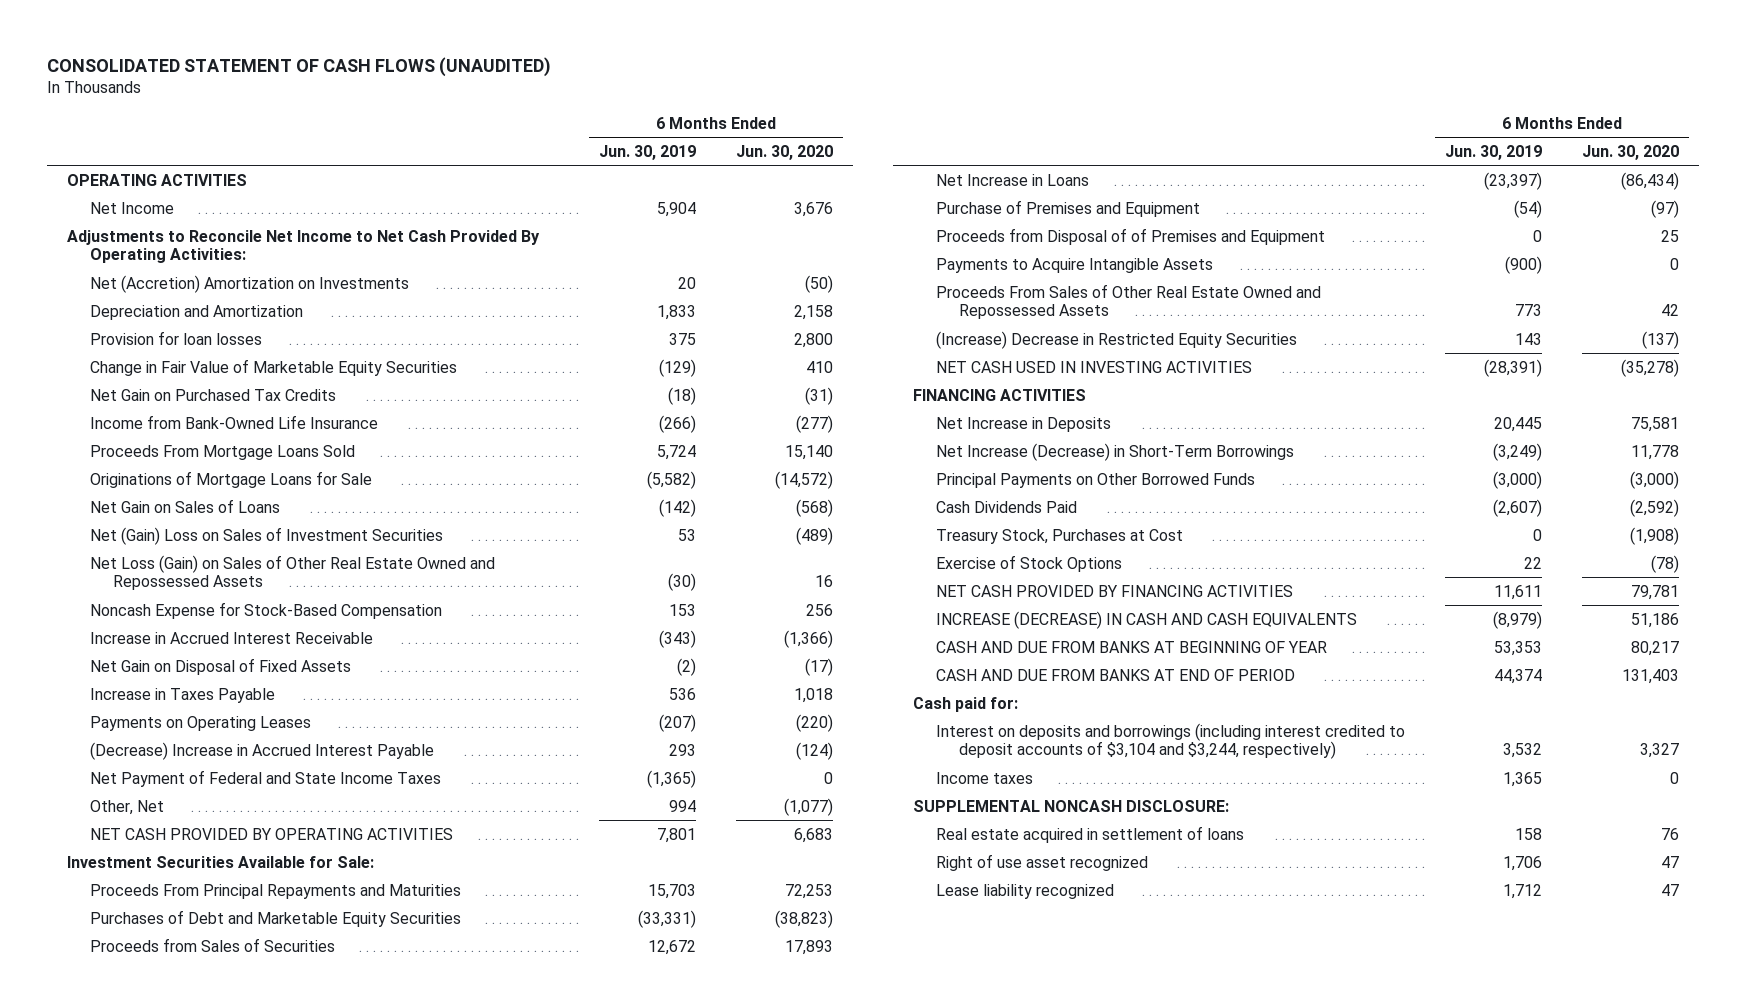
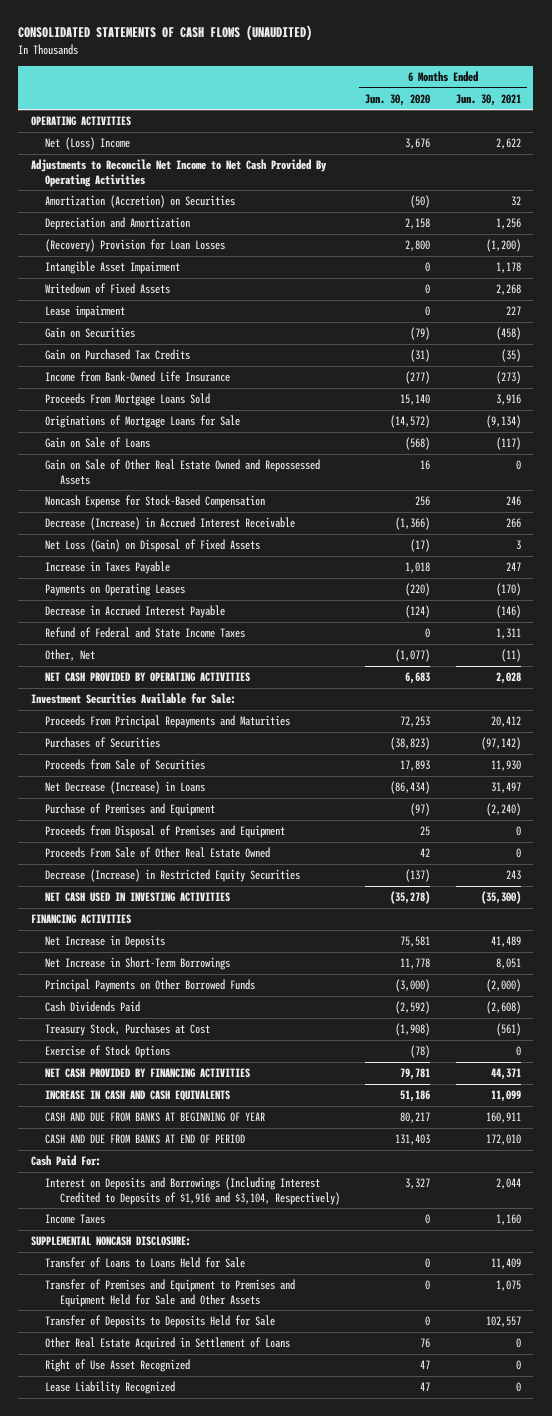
[47,56,552,77] CONSOLIDATED STATEMENT OF CASH FLOWS (UNAUDITED) -> [18,25,313,42] CONSOLIDATED STATEMENTS OF CASH FLOWS (UNAUDITED)
[599,144,697,160] Jun. 30, 2019 -> none
none -> [455,93,521,106] Jun. 30, 2021
[90,201,175,214] Net Income -> [45,137,131,151] Net (Loss) Income
[67,229,541,264] Αdjustmеnts to Rеconcilе Net Income to Net Cash Provided By Operating Activities: -> [30,159,327,187] Adjustments to Reconcile Net Income to Net Cash Provided By Operating Activities
[90,274,410,293] Net (Accretion) Amortization on Investments -> [45,195,236,209] Amortization (Accretion) on Securities
[90,358,458,376] Change in Fair Value of Marketable Equity Securities -> none
[90,330,263,345] Provision for loan losses -> [45,239,226,253] (Recovery) Provision for Loan Losses
none -> [45,261,181,275] Intangible Asset Impairment
none -> [45,283,171,295] Writedown of Fixed Assets
none -> [45,305,126,319] Lease impairment
none -> [45,327,136,339] Gain on Securities
[90,388,337,401] Net Gain on Purchased Tax Credits -> [45,349,191,361] Gain on Purchased Tax Credits
[90,526,444,545] Net (Gain) Loss on Sales of Investment Securities -> none
[90,498,281,513] Net Gain on Sales of Loans -> [45,437,151,449] Gain on Sale of Loans
[90,554,496,591] Net Loss (Gain) on Sales of Other Real Estate Owned and Repossessed Assets -> [45,459,321,485] Gain on Sale of Other Real Estate Owned and Repossessed Assets
[90,631,374,644] Increase in Accrued Interest Receivable -> [45,517,296,531] Decrease (Increase) in Accrued Interest Receivable
[90,657,352,675] Net Gain on Disposal of Fixed Assets -> [45,539,261,553] Net Loss (Gain) on Disposal of Fixed Assets
[90,741,435,760] (Decrease) Increase in Accrued Interest Payable -> [45,605,226,619] Decrease in Accrued Interest Payable
[90,769,442,787] Net Payment of Federal and State Income Taxes -> [45,627,246,639] Refund of Federal and State Income Taxes
[90,909,462,927] Purchases of Debt and Marketable Equity Securities -> [45,737,161,749] Purchases of Securities
[90,937,336,952] Proceeds from Sales of Securities -> [45,759,206,771] Proceeds from Sale of Securities
[935,173,1089,186] Net Increase in Loans -> [45,781,206,795] Net Decrease (Increase) in Loans
[935,257,1213,273] Payments to Acquire Intangible Assets -> none
[935,227,1325,245] Proceeds from Disposal of of Premises and Equipment -> [45,825,286,839] Proceeds from Disposal of Premises and Equipment
[935,283,1321,320] Proceeds From Sales of Other Real Estate Owned and Repossessed Assets -> [45,847,271,859] Proceeds From Sale of Other Real Estate Owned
[935,330,1297,349] (Increase) Decrease in Restricted Equity Securities -> [45,869,301,883] Decrease (Increase) in Restricted Equity Securities
[935,442,1294,461] Net Increase (Decrease) in Short-Term Borrowings -> [45,957,231,971] Net Increase in Short-Term Borrowings
[935,610,1357,629] INCREASE (DECREASE) IN CASH AND CASH EQUIVALENTS -> [45,1090,231,1102] INCREASE IN CASH AND CASH EQUIVALENTS
[912,696,1018,712] Cash paid for: -> [30,1155,101,1167] Cash Paid For:
[935,722,1405,760] Interest on deposits and borrowings (including interest credited to deposit accounts of $3,104 and $3,244, respectively) -> [45,1177,340,1205] Interest on Deposits and Borrowings (Including Interest Credited to Deposits of $1,916 and $3,104, Respectively)
[935,771,1033,784] Income taxes -> [45,1214,106,1225] Income Taxes
none -> [45,1257,246,1269] Transfer of Loans to Loans Held for Sale
none -> [45,1279,296,1307] Transfer of Premises and Equipment to Premises and Equipment Held for Sale and Other Assets
none -> [45,1315,276,1329] Transfer of Deposits to Deposits Held for Sale
[935,825,1244,843] Real estate acquired in settlement of loans -> [45,1337,291,1351] Other Real Estate Acquired in Settlement of Loans
[935,853,1148,871] Right of use asset recognized -> [45,1359,191,1373] Right of Use Asset Recognized
[935,883,1114,899] Lease liability recognized -> [45,1381,176,1395] Lease Liability Recognized

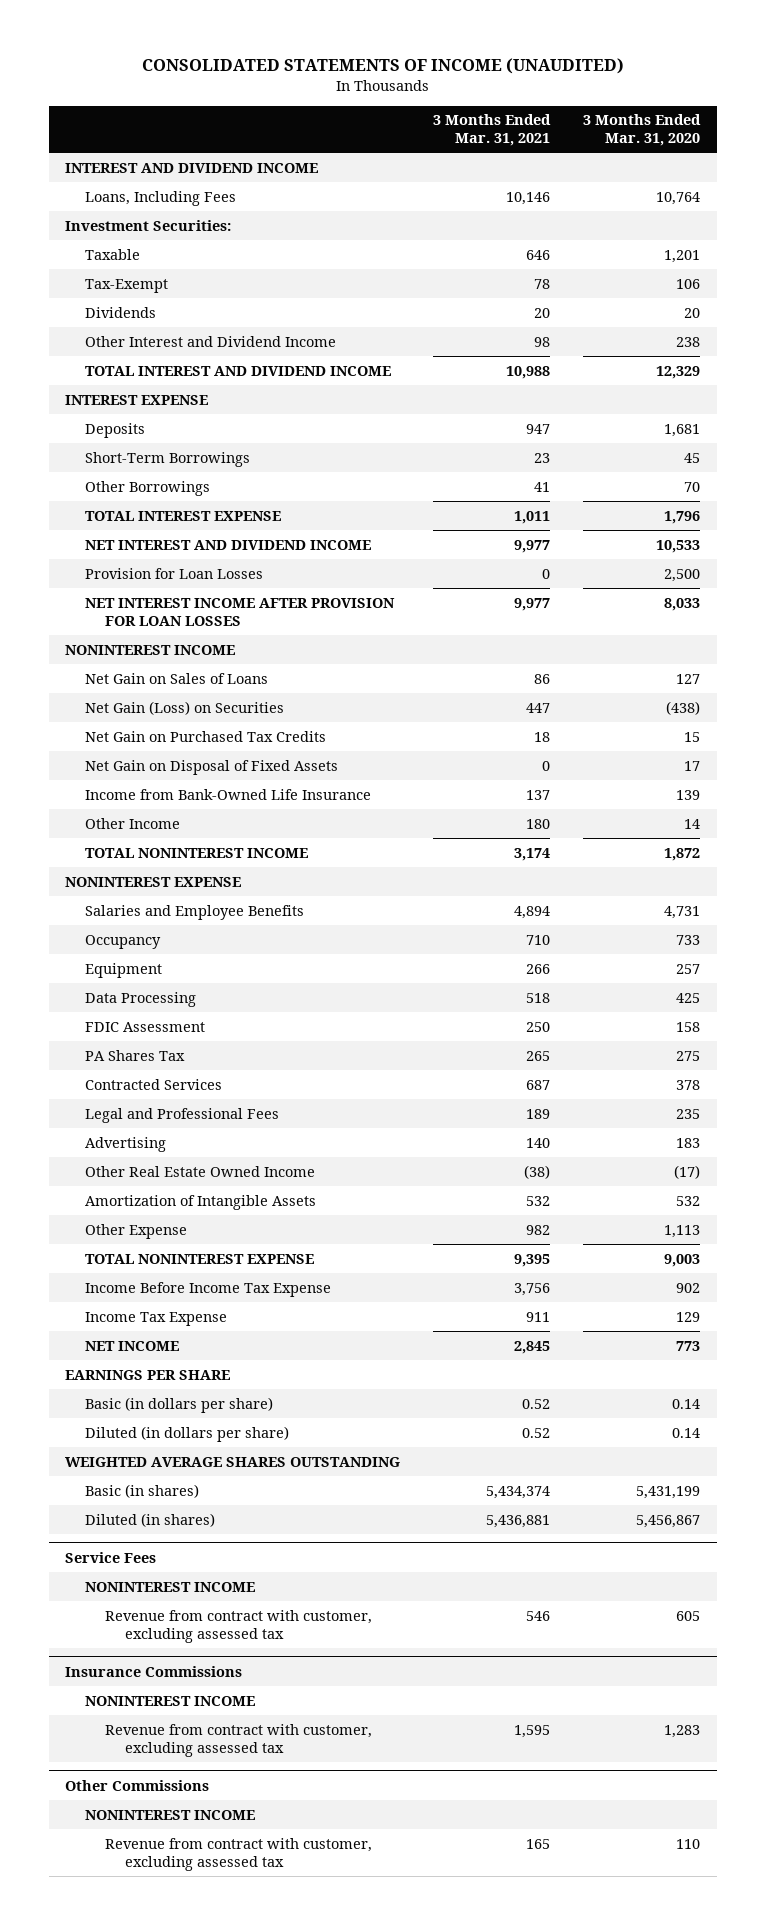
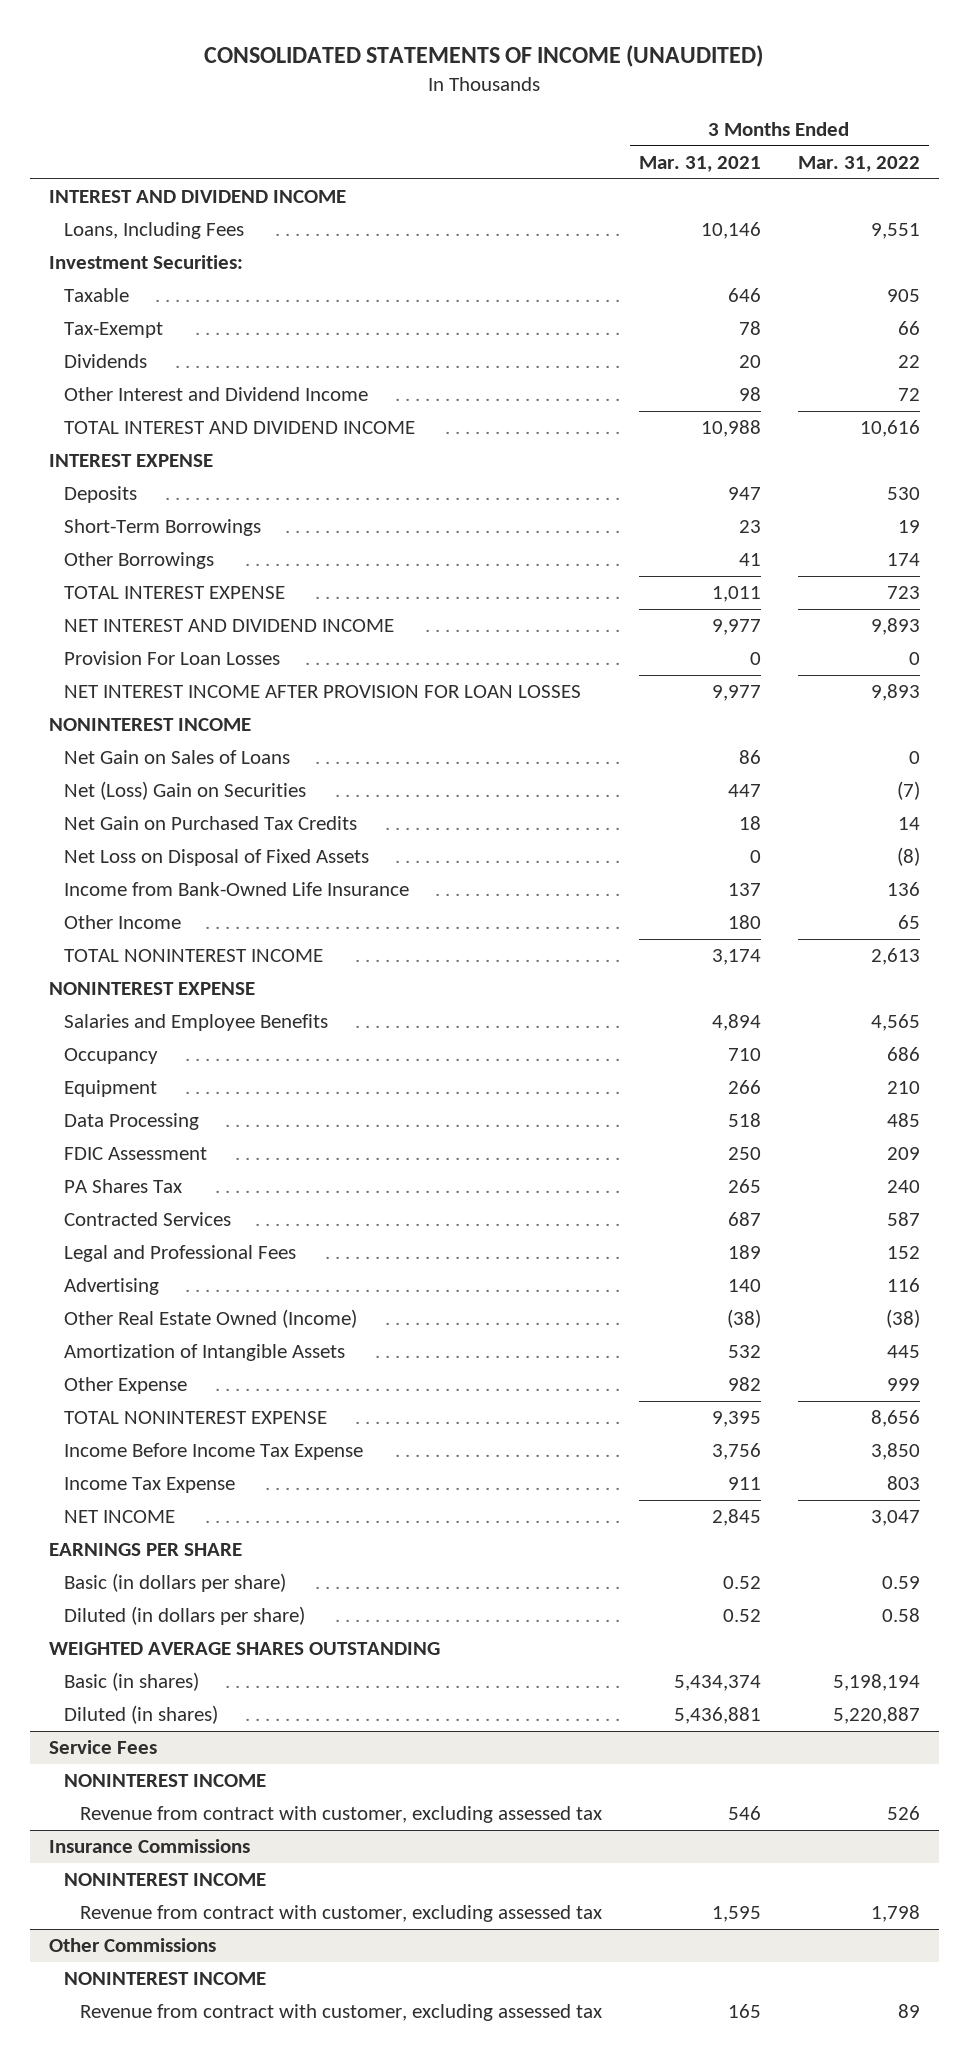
[583,114,702,147] 3 Months Ended Mar. 31, 2020 -> none
none -> [797,156,920,173] Mar. 31, 2022
[85,567,264,579] Provision for Loan Losses -> [64,651,281,666] Provision For Loan Losses
[85,700,285,715] Net Gain (Loss) on Securities -> [64,781,307,801] Net (Loss) Gain on Securities
[85,759,339,775] Net Gain on Disposal of Fixed Assets -> [64,849,370,867] Net Loss on Disposal of Fixed Assets
[85,1165,316,1177] Other Real Estate Owned Income -> [64,1309,358,1329] Other Real Estate Owned (Income)

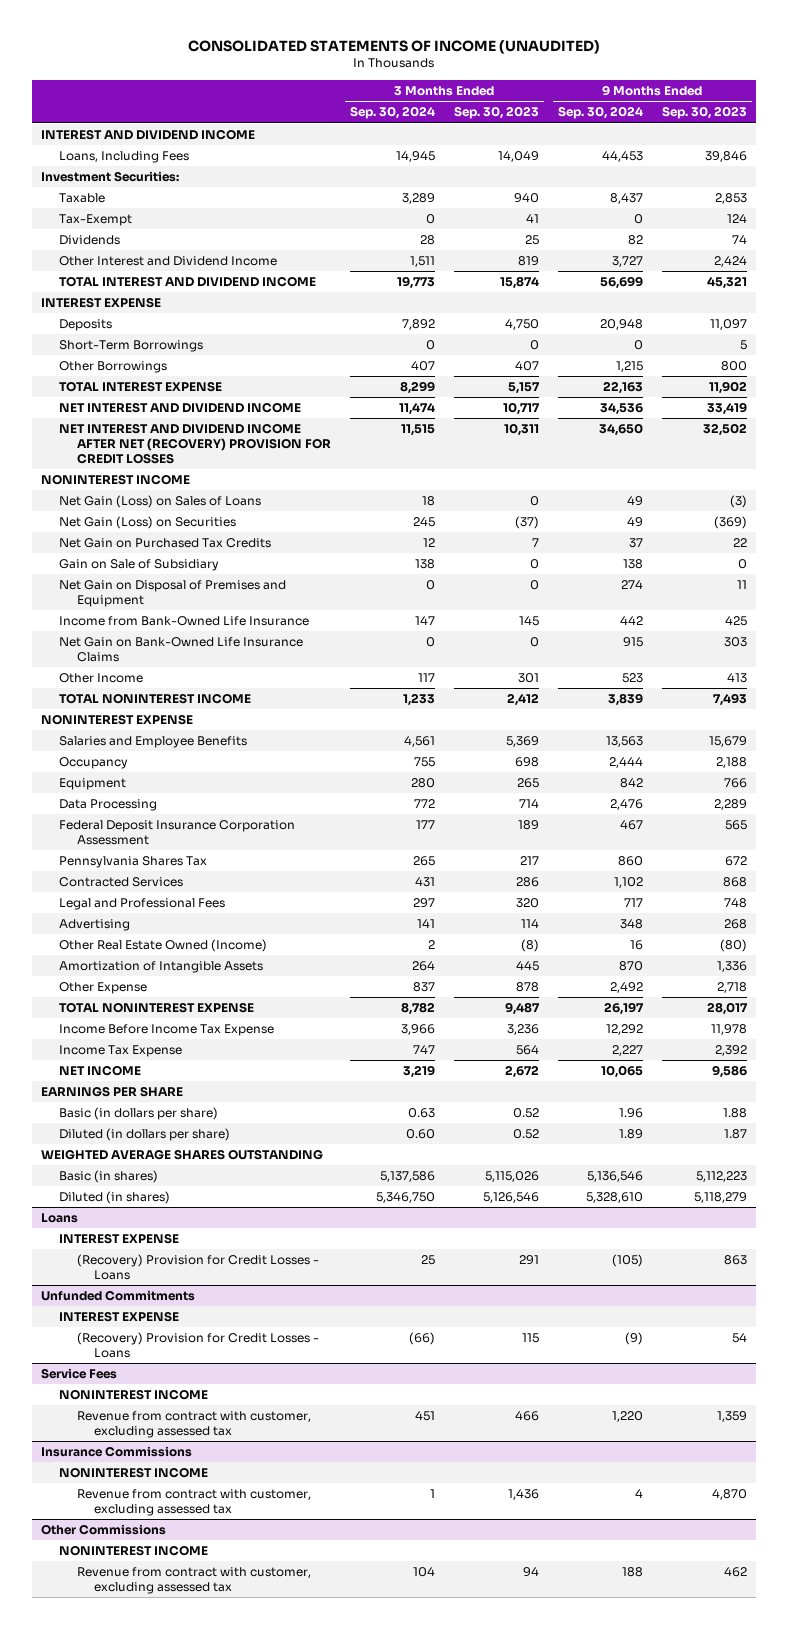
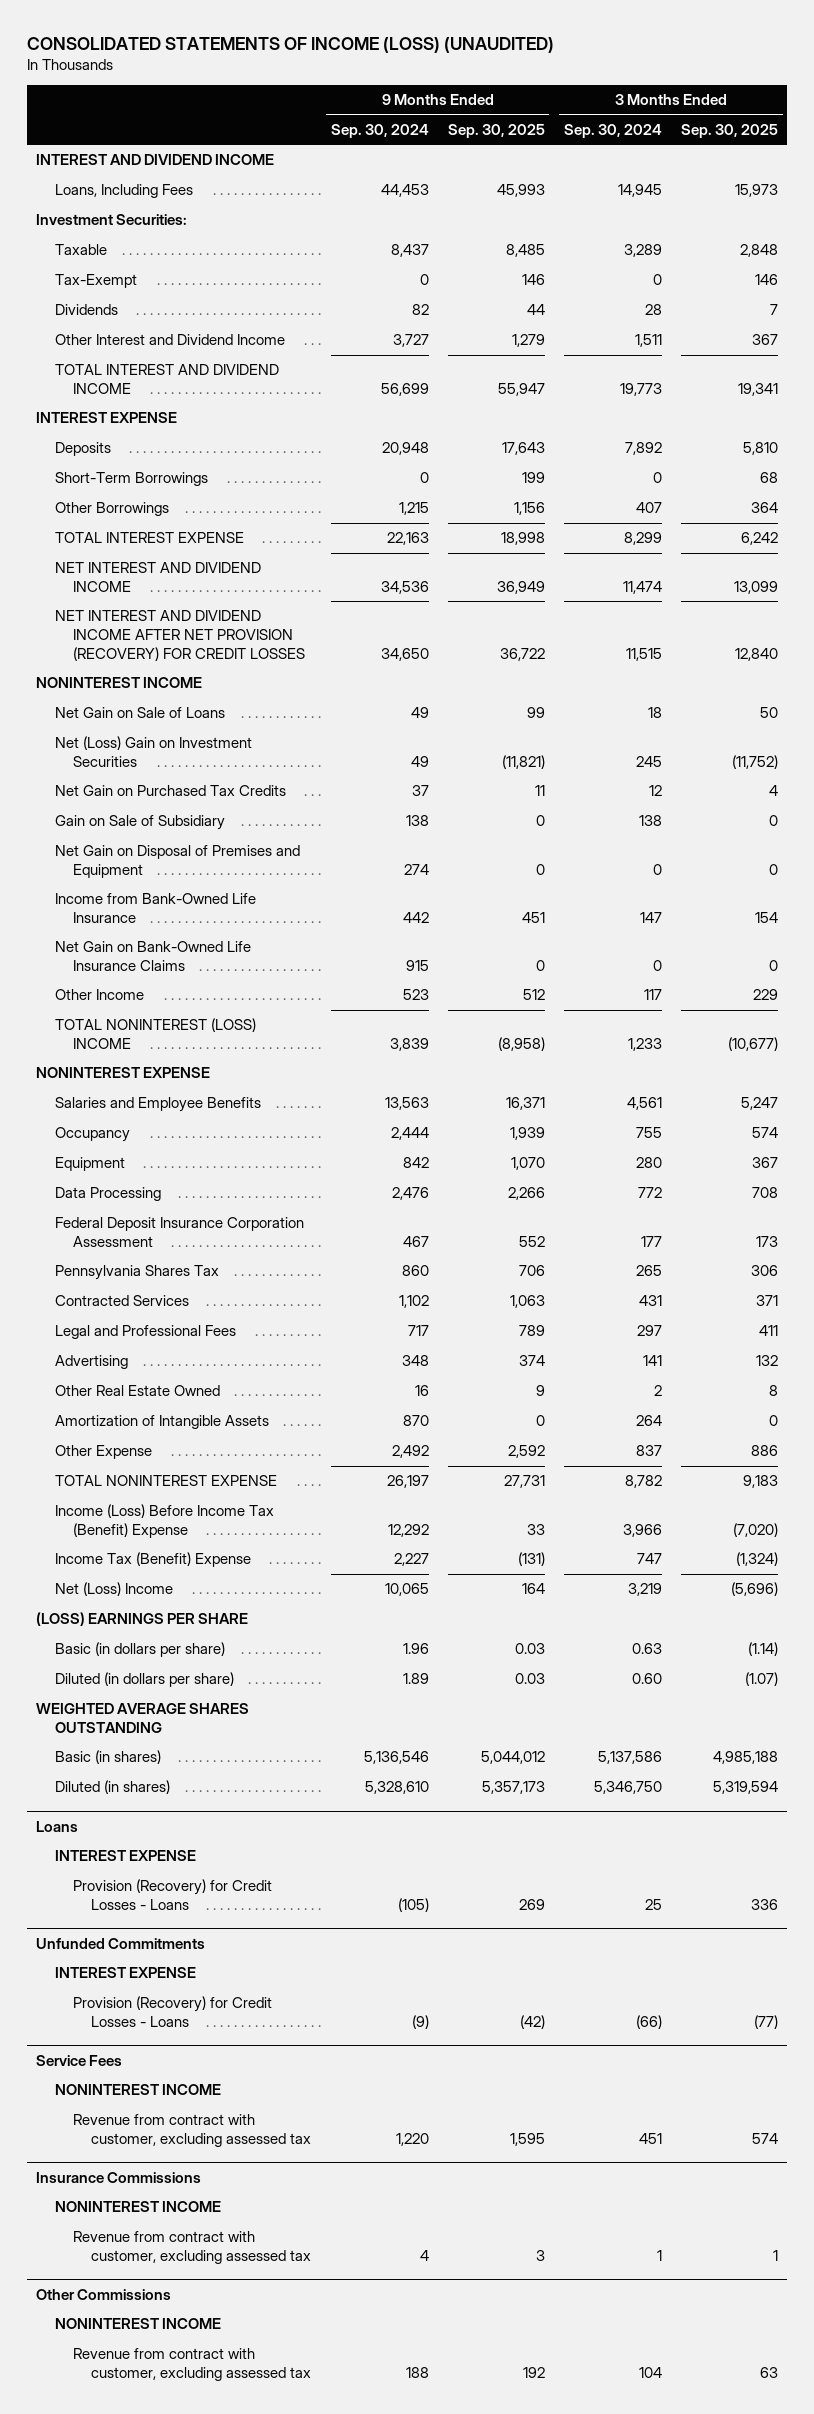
[188,39,601,54] CONSOLIDATED STATEMENTS OF INCOME (UNAUDITED) -> [26,36,554,53] CONSOLIDATED STATEMENTS OF INCOME (LOSS) (UNAUDITED)
[453,106,539,120] Sep. 30, 2023 -> none
[661,106,747,120] Sep. 30, 2023 -> none
none -> [447,124,545,139] Sep. 30, 2025
none -> [680,124,778,139] Sep. 30, 2025
[59,423,331,464] NET INTEREST AND DIVIDEND INCOME AFTER NET (RECOVERY) PROVISION FOR CREDIT LOSSES -> [54,610,305,661] NET INTEREST AND DIVIDEND INCOME AFTER NET PROVISION (RECOVERY) FOR CREDIT LOSSES
[59,495,262,509] Net Gain (Loss) on Sales of Loans -> [54,707,225,719] Net Gain on Sale of Loans
[59,516,237,530] Net Gain (Loss) on Securities -> [54,736,252,768] Net (Loss) Gain on Investment Securities
[59,693,252,705] TOTAL NONINTEREST INCOME -> [54,1018,256,1050] TOTAL NONINTEREST (LOSS) INCOME
[59,939,268,953] Other Real Estate Owned (Income) -> [54,1385,220,1397] Other Real Estate Owned
[59,1024,275,1037] Income Before Income Tax Expense -> [54,1504,274,1539] Income (Loss) Before Income Tax (Benefit) Expense
[59,1045,183,1058] Income Tax Expense -> [54,1552,251,1568] Income Tax (Benefit) Expense
[59,1065,142,1077] NET INCOME -> [54,1582,173,1597] Net (Loss) Income
[41,1086,184,1098] EARNINGS PER SHARE -> [36,1612,249,1627] (LOSS) EARNINGS PER SHARE
[76,1254,319,1281] (Recovery) Provision for Credit Losses - Loans -> [72,1879,272,1911] Provision (Recovery) for Credit Losses - Loans
[76,1332,319,1359] (Recovery) Provision for Credit Losses - Loans -> [72,1996,272,2028] Provision (Recovery) for Credit Losses - Loans

